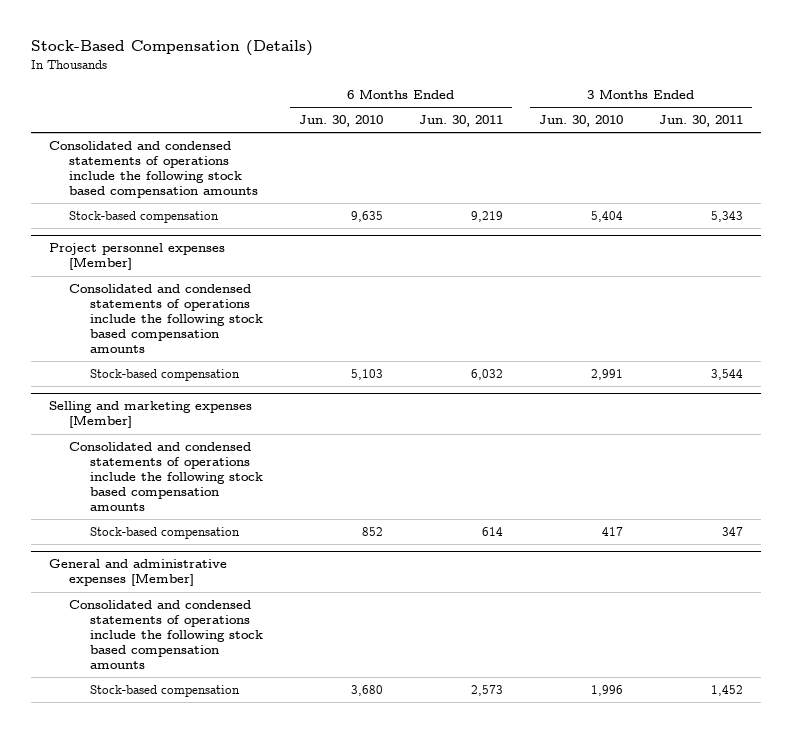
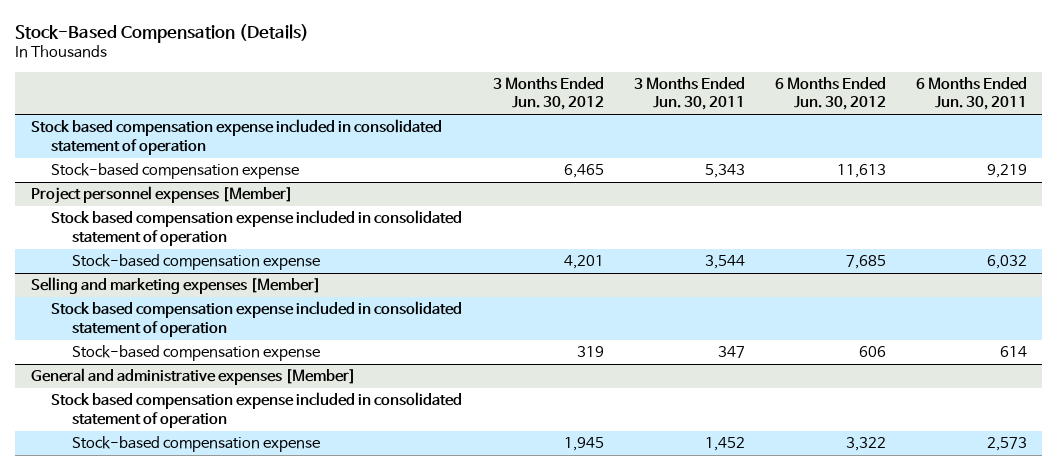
[298,115,383,128] Jun. 30, 2010 -> none
[538,115,623,128] Jun. 30, 2010 -> none
none -> [492,76,604,111] 3 Months Ended Jun. 30, 2012
none -> [774,76,886,111] 6 Months Ended Jun. 30, 2012
[49,141,259,198] Consolidated and condensed statements of operations include the following stock based compensation amounts -> none
none -> [30,119,442,155] Stock based compensation expense included in consolidated statement of operation
[69,211,220,224] Stock-based compensation -> [51,163,300,180] Stock-based compensation expense
[69,284,263,353] Consolidated and condensed statements of operations include the following stock based compensation amounts -> none
none -> [51,210,463,246] Stock based compensation expense included in consolidated statement of operation
[89,369,240,382] Stock-based compensation -> [72,254,321,271] Stock-based compensation expense
[69,442,263,511] Consolidated and condensed statements of operations include the following stock based compensation amounts -> none
none -> [51,301,463,337] Stock based compensation expense included in consolidated statement of operation
[89,527,240,540] Stock-based compensation -> [72,345,321,362] Stock-based compensation expense
[69,600,263,669] Consolidated and condensed statements of operations include the following stock based compensation amounts -> none
none -> [51,392,463,428] Stock based compensation expense included in consolidated statement of operation
[89,685,240,698] Stock-based compensation -> [72,436,321,453] Stock-based compensation expense

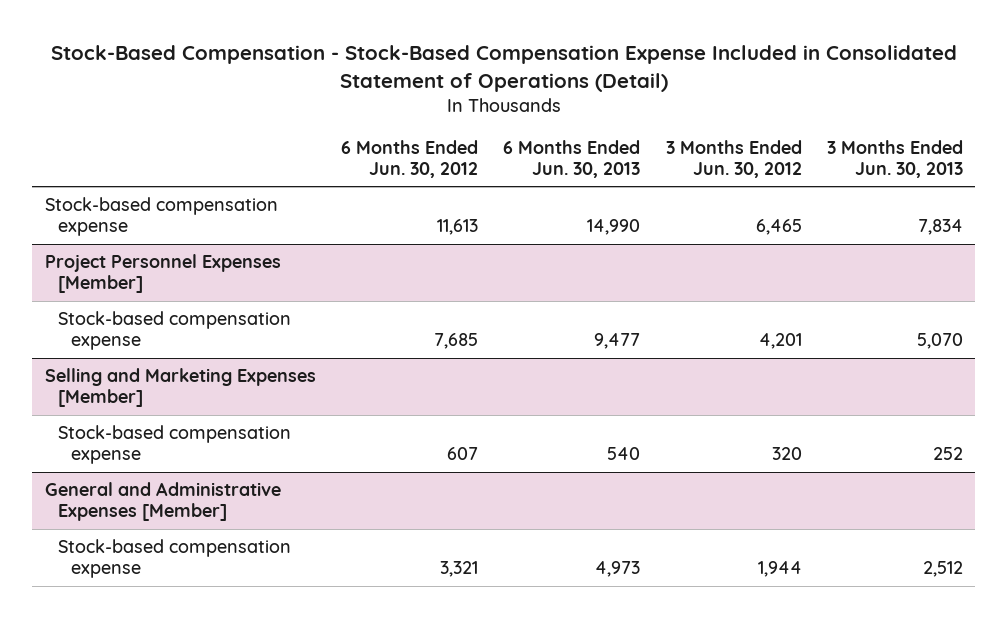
[15,23,310,43] Stock-Based Compensation (Details) -> [50,45,957,92] Stock-Based Compensation - Stock-Based Compensation Expense Included in Consolidated Statement of Operations (Detail)
[633,76,745,111] 3 Months Ended Jun. 30, 2011 -> none
[916,76,1028,111] 6 Months Ended Jun. 30, 2011 -> none
none -> [503,139,641,178] 6 Months Ended Jun. 30, 2013
none -> [826,139,963,178] 3 Months Ended Jun. 30, 2013
[30,119,442,155] Stock based compensation expense included in consolidated statement of operation -> none
[51,210,463,246] Stock based compensation expense included in consolidated statement of operation -> none
[30,186,293,205] Project personnel expenses [Member] -> [45,253,282,294] Project Personnel Expenses [Member]
[51,301,463,337] Stock based compensation expense included in consolidated statement of operation -> none
[51,392,463,428] Stock based compensation expense included in consolidated statement of operation -> none
[30,277,321,295] Selling and marketing expenses [Member] -> [45,367,317,408] Selling and Marketing Expenses [Member]
[576,346,604,358] 319 -> [771,447,802,461] 320
[858,346,886,358] 606 -> [447,447,479,461] 607
[30,368,356,386] General and administrative expenses [Member] -> [45,481,282,522] General and Administrative Expenses [Member]
[563,437,604,452] 1,945 -> [757,561,802,578] 1,944
[845,437,886,452] 3,322 -> [440,561,479,578] 3,321

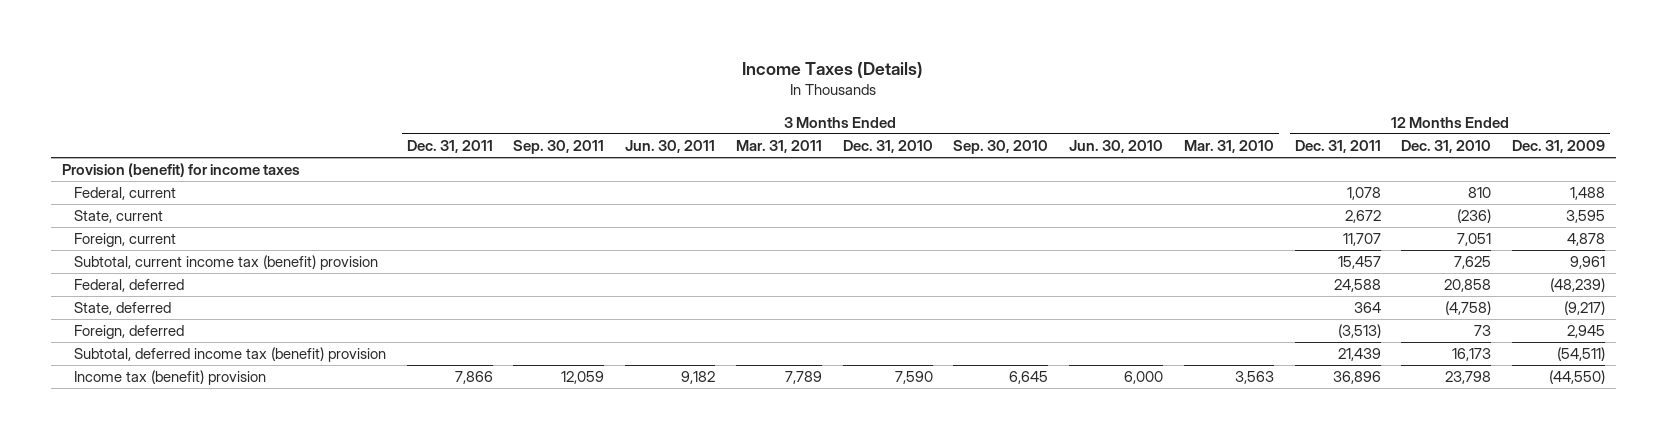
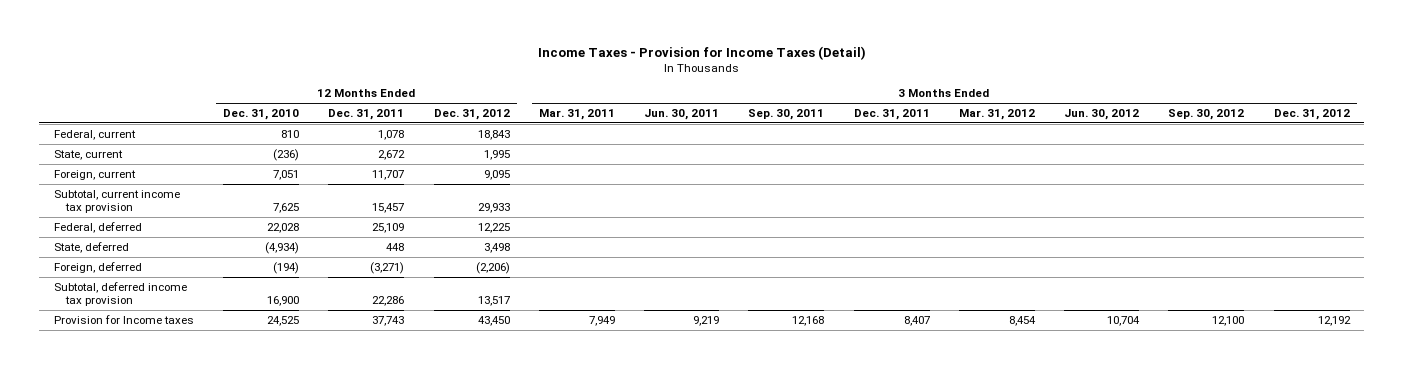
[742,61,924,78] Income Taxes (Details) -> [537,45,866,60] Income Taxes - Provision for Income Taxes (Detail)
[842,140,933,154] Dec. 31, 2010 -> none
[953,140,1049,155] Sep. 30, 2010 -> none
[1069,140,1164,154] Jun. 30, 2010 -> none
[1183,140,1274,154] Mar. 31, 2010 -> none
[1512,140,1606,154] Dec. 31, 2009 -> none
none -> [433,109,510,121] Dec. 31, 2012
none -> [958,109,1035,121] Mar. 31, 2012
none -> [1064,109,1140,121] Jun. 30, 2012
none -> [1168,109,1245,121] Sep. 30, 2012
none -> [1273,109,1350,121] Dec. 31, 2012
[61,163,300,178] Provision (benefit) for income taxes -> none
[74,255,379,271] Subtotal, current income tax (benefit) provision -> [53,189,180,214] Subtotal, current income tax provision
[1333,279,1381,293] 24,588 -> [372,222,405,233] 25,109
[1444,279,1492,293] 20,858 -> [267,222,300,233] 22,028
[1353,302,1381,314] 364 -> [386,242,405,251] 448
[1445,301,1492,316] (4,758) -> [265,241,300,254] (4,934)
[1337,324,1381,339] (3,513) -> [370,261,405,274] (3,271)
[1474,325,1492,337] 73 -> [273,261,300,274] (194)
[74,347,387,363] Subtotal, deferred income tax (benefit) provision -> [53,281,187,307] Subtotal, deferred income tax provision
[1337,348,1381,362] 21,439 -> [372,296,405,307] 22,286
[1452,348,1492,362] 16,173 -> [267,296,300,307] 16,900
[74,370,267,386] Income tax (benefit) provision -> [53,314,194,324] Provision for Income taxes
[454,371,493,385] 7,866 -> [903,315,930,326] 8,407
[561,371,605,385] 12,059 -> [792,315,825,326] 12,168
[681,371,716,385] 9,182 -> [693,315,720,326] 9,219
[784,371,822,385] 7,789 -> [588,315,615,326] 7,949
[1332,371,1381,385] 36,896 -> [372,315,405,326] 37,743
[1445,371,1492,385] 23,798 -> [267,315,300,326] 24,525

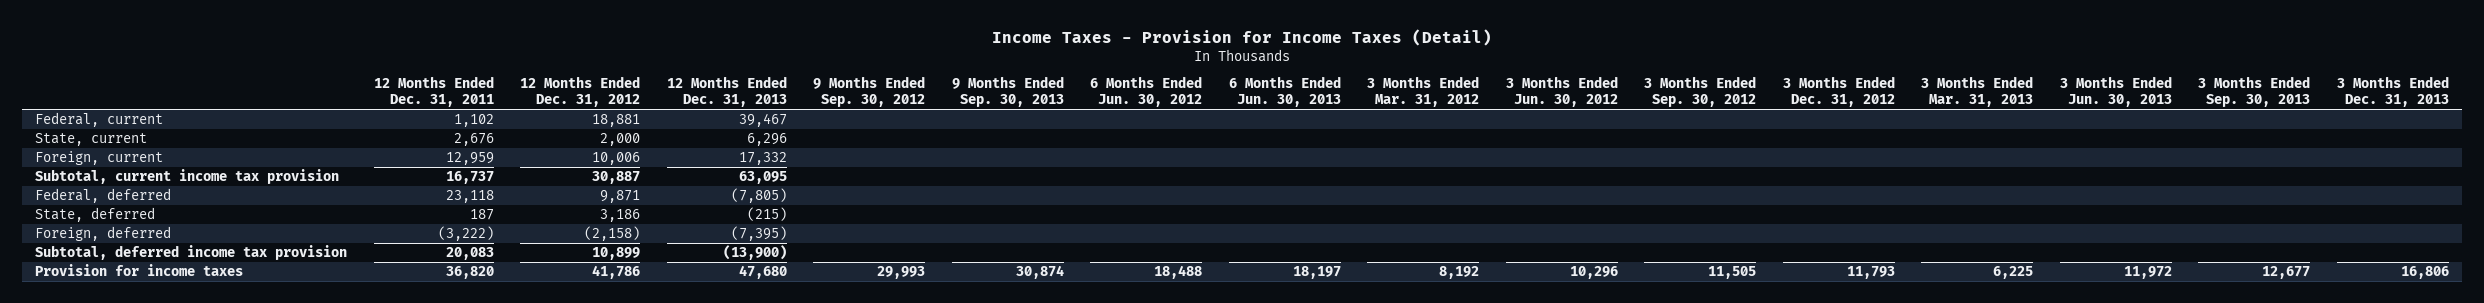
[223,109,300,121] Dec. 31, 2010 -> none
[538,109,615,121] Mar. 31, 2011 -> none
[644,109,720,121] Jun. 30, 2011 -> none
[748,109,825,121] Sep. 30, 2011 -> none
[853,109,930,121] Dec. 31, 2011 -> none
none -> [666,76,787,108] 12 Months Ended Dec. 31, 2013
none -> [813,76,926,108] 9 Months Ended Sep. 30, 2012
none -> [951,76,1064,108] 9 Months Ended Sep. 30, 2013
none -> [1090,76,1203,108] 6 Months Ended Jun. 30, 2012
none -> [1228,76,1341,108] 6 Months Ended Jun. 30, 2013
none -> [1921,76,2034,108] 3 Months Ended Mar. 31, 2013
none -> [2059,76,2172,108] 3 Months Ended Jun. 30, 2013
none -> [2198,76,2311,108] 3 Months Ended Sep. 30, 2013
none -> [2336,76,2449,108] 3 Months Ended Dec. 31, 2013
[378,129,405,140] 1,078 -> [453,114,494,128] 1,102
[477,129,510,140] 18,843 -> [592,114,641,128] 18,881
[378,149,406,160] 2,672 -> [453,133,494,147] 2,676
[483,149,510,160] 1,995 -> [600,133,641,147] 2,000
[372,169,405,180] 11,707 -> [445,152,494,166] 12,959
[483,169,510,180] 9,095 -> [592,152,641,166] 10,006
[372,203,405,214] 15,457 -> [445,171,494,185] 16,737
[477,203,510,214] 29,933 -> [592,171,641,185] 30,887
[372,222,405,233] 25,109 -> [445,190,494,204] 23,118
[477,222,510,233] 12,225 -> [600,190,641,204] 9,871
[386,242,405,251] 448 -> [469,209,494,221] 187
[483,242,510,253] 3,498 -> [600,209,641,223] 3,186
[370,261,405,274] (3,271) -> [437,226,494,242] (3,222)
[475,261,510,274] (2,206) -> [584,226,641,242] (2,158)
[372,296,405,307] 22,286 -> [445,247,494,261] 20,083
[477,296,510,307] 13,517 -> [592,247,641,261] 10,899
[53,314,194,324] Provision for Income taxes -> [35,264,244,277] Provision for income taxes
[372,315,405,326] 37,743 -> [445,266,494,280] 36,820
[477,315,510,326] 43,450 -> [592,265,641,280] 41,786
[1008,315,1036,326] 8,454 -> [1439,266,1480,280] 8,192
[1107,315,1141,326] 10,704 -> [1569,266,1618,280] 10,296
[1212,315,1245,326] 12,100 -> [1708,266,1757,280] 11,505
[1317,315,1351,326] 12,192 -> [1846,266,1895,280] 11,793

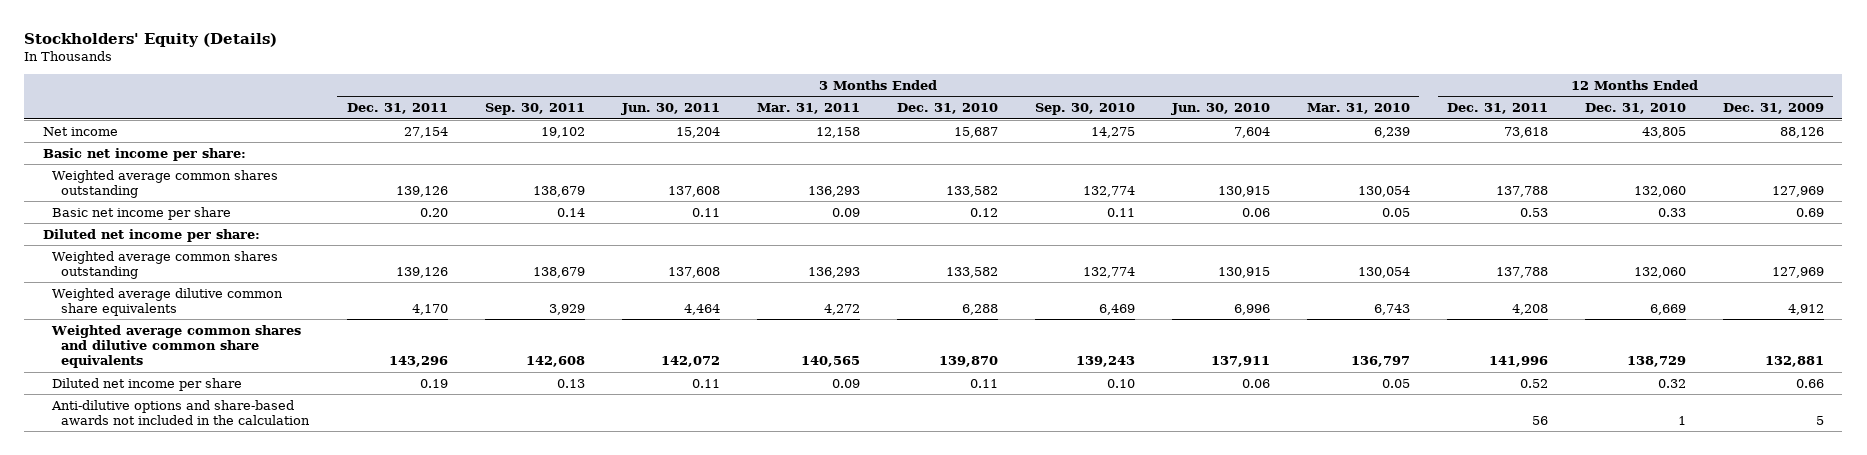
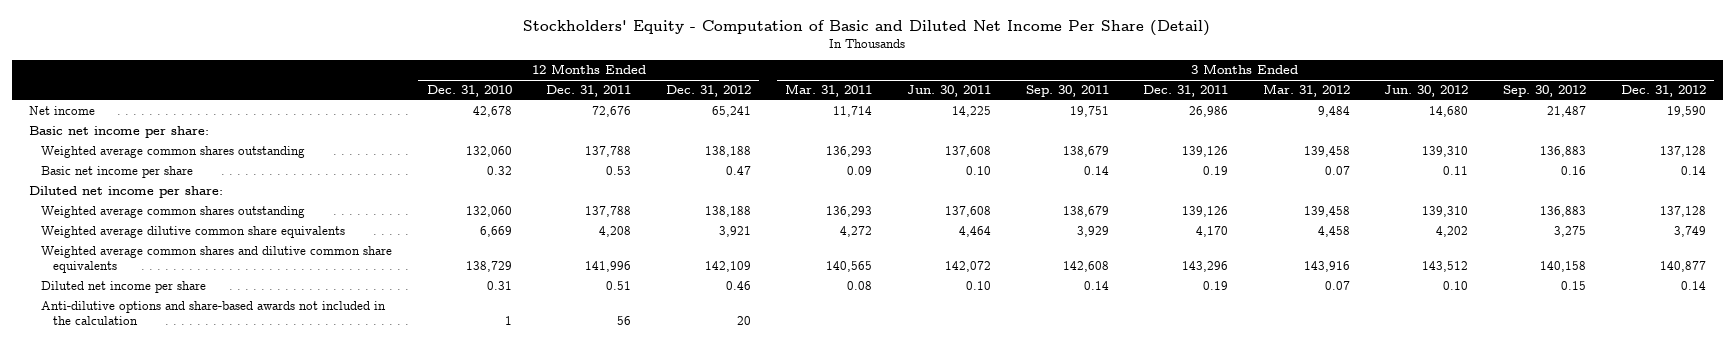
[24,33,278,48] Stockholders' Equity (Details) -> [523,20,1211,37] Stockholders' Equity - Computation of Basic and Diluted Net Income Per Share (Detail)
[896,103,998,115] Dec. 31, 2010 -> none
[1034,103,1135,116] Sep. 30, 2010 -> none
[1170,103,1270,116] Jun. 30, 2010 -> none
[1306,103,1410,115] Mar. 31, 2010 -> none
[1722,103,1824,115] Dec. 31, 2009 -> none
none -> [665,85,751,98] Dec. 31, 2012
none -> [1262,84,1350,98] Mar. 31, 2012
none -> [1384,85,1469,98] Jun. 30, 2012
none -> [1502,85,1586,98] Sep. 30, 2012
none -> [1620,85,1706,98] Dec. 31, 2012
[403,126,448,138] 27,154 -> [1189,106,1229,118] 26,986
[540,126,585,138] 19,102 -> [1069,106,1109,118] 19,751
[675,126,720,138] 15,204 -> [951,106,991,118] 14,225
[815,126,860,138] 12,158 -> [833,106,873,118] 11,714
[1503,126,1548,138] 73,618 -> [592,106,632,118] 72,676
[1641,126,1686,138] 43,805 -> [472,106,512,118] 42,678
[419,207,448,217] 0.20 -> [1203,166,1229,176] 0.19
[691,207,720,217] 0.11 -> [965,166,991,176] 0.10
[1657,207,1686,217] 0.33 -> [486,166,512,176] 0.32
[556,378,585,388] 0.13 -> [1083,281,1109,291] 0.14
[691,378,720,388] 0.11 -> [965,281,991,291] 0.10
[831,378,860,388] 0.09 -> [847,281,873,291] 0.08
[1519,378,1548,388] 0.52 -> [606,281,632,291] 0.51
[1657,378,1686,388] 0.32 -> [486,281,512,291] 0.31

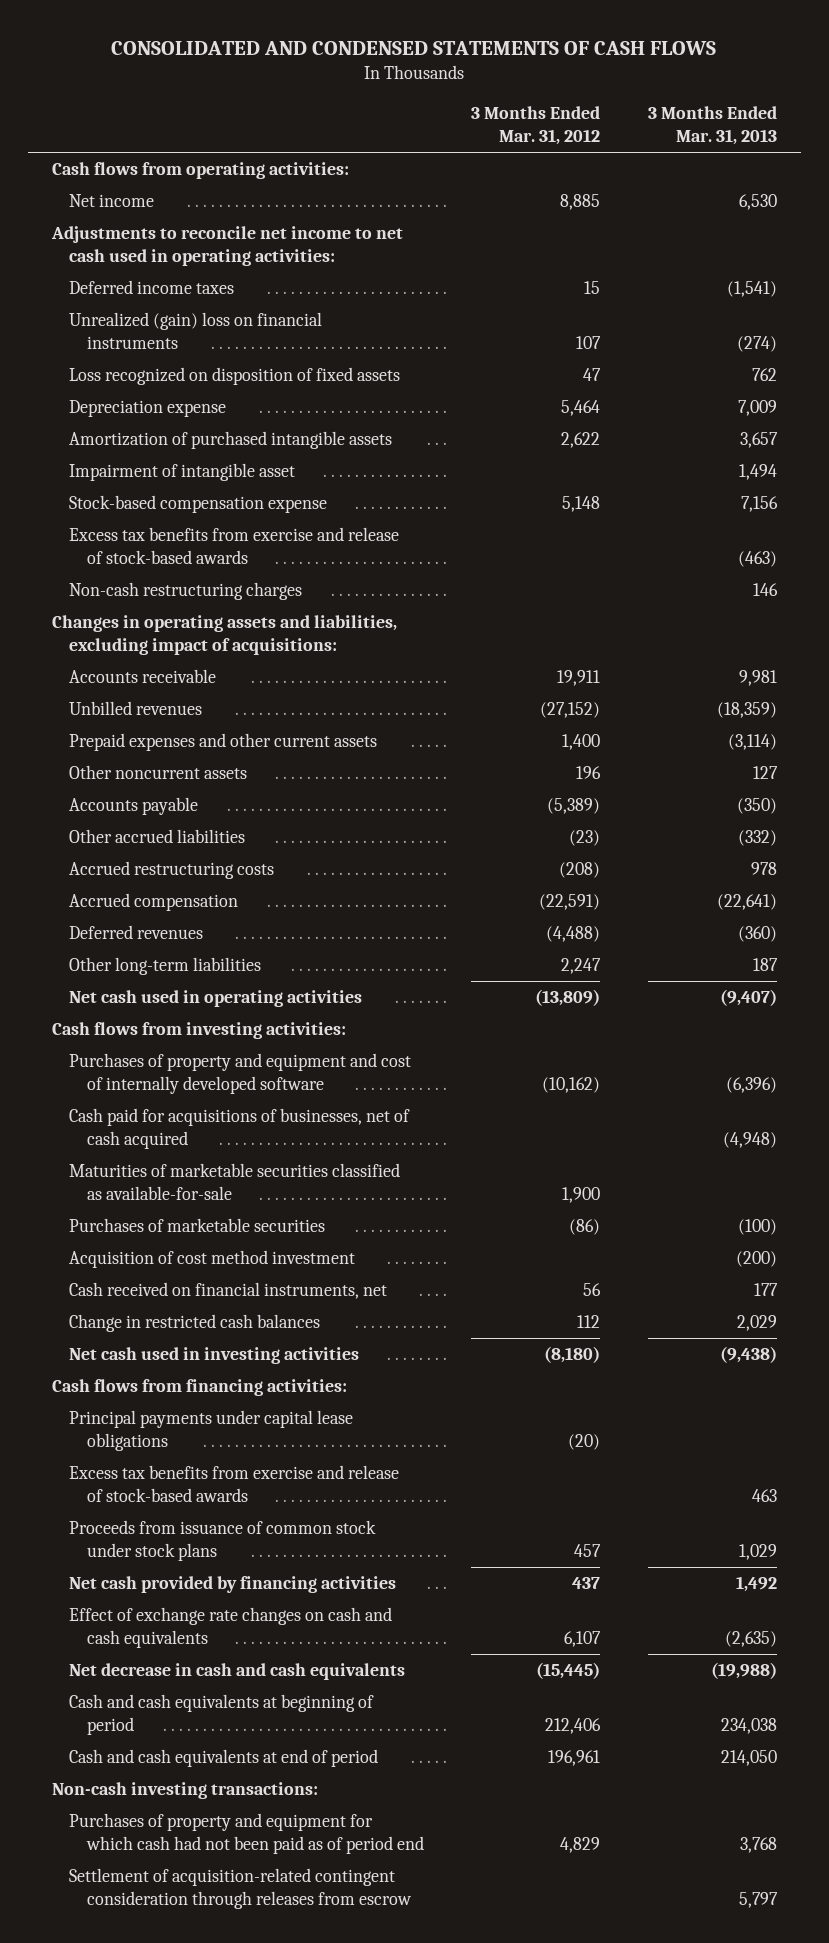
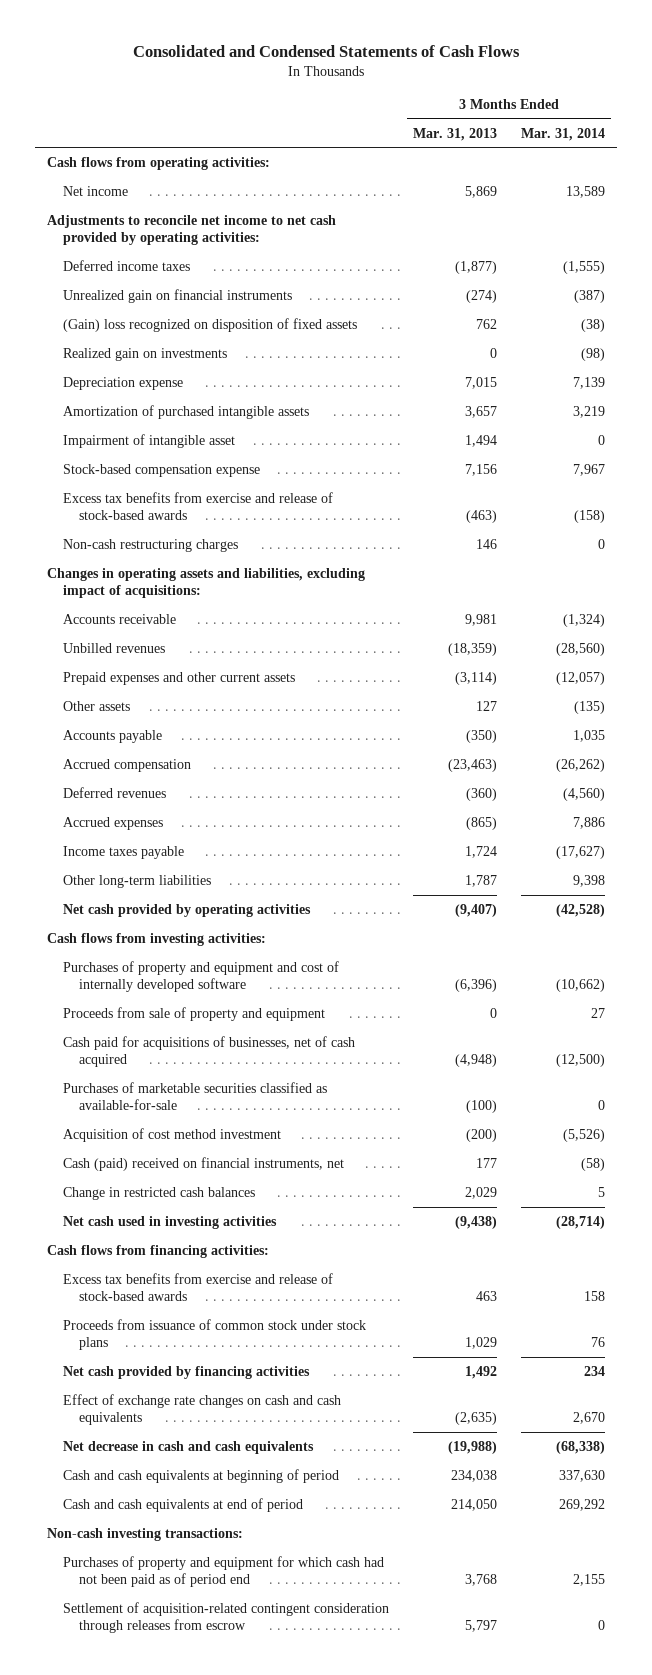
[111,41,717,56] CONSOLIDATED AND CONDENSED STATEMENTS OF CASH FLOWS -> [133,44,521,57] Consolidated and Condensed Statements of Cash Flows
[471,106,601,146] 3 Months Ended Mar. 31, 2012 -> none
none -> [521,127,606,141] Mar. 31, 2014
[739,194,778,211] 6,530 -> [465,185,498,198] 5,869
[50,226,403,266] Adjustments to reconcile net income to net cash used in operating activities: -> [46,214,336,246] Adjustments to reconcile net income to net cash provided by operating activities:
[727,281,778,298] (1,541) -> [455,260,498,274] (1,877)
[69,312,323,349] Unrealized (gain) loss on financial instruments -> [63,288,293,303] Unrealized gain on financial instruments
[69,367,401,386] Loss recognized on disposition of fixed assets -> [63,317,358,332] (Gain) loss recognized on disposition of fixed assets
none -> [63,347,228,361] Realized gain on investments
[738,400,778,417] 7,009 -> [465,376,498,389] 7,015
[69,765,248,780] Other noncurrent assets -> [63,700,131,711] Other assets
[69,829,246,844] Other accrued liabilities -> none
[69,861,275,880] Accrued restructuring costs -> none
[717,894,778,911] (22,641) -> [448,758,498,772] (23,463)
none -> [63,816,164,830] Accrued expenses
none -> [63,845,185,859] Income taxes payable
[753,958,779,972] 187 -> [465,874,498,887] 1,787
[69,990,363,1008] Net cash used in operating activities -> [63,903,312,917] Net cash provided by operating activities
none -> [63,1006,326,1021] Proceeds from sale of property and equipment
[69,1163,401,1200] Maturities of marketable securities classified as available-for-sale -> none
[69,1218,326,1233] Purchases of marketable securities -> [63,1081,328,1111] Purchases of marketable securities classified as available-for-sale
[69,1282,388,1300] Cash received on financial instruments, net -> [63,1156,345,1171] Cash (paid) received on financial instruments, net
[69,1410,354,1451] Principal payments under capital lease obligations -> none

